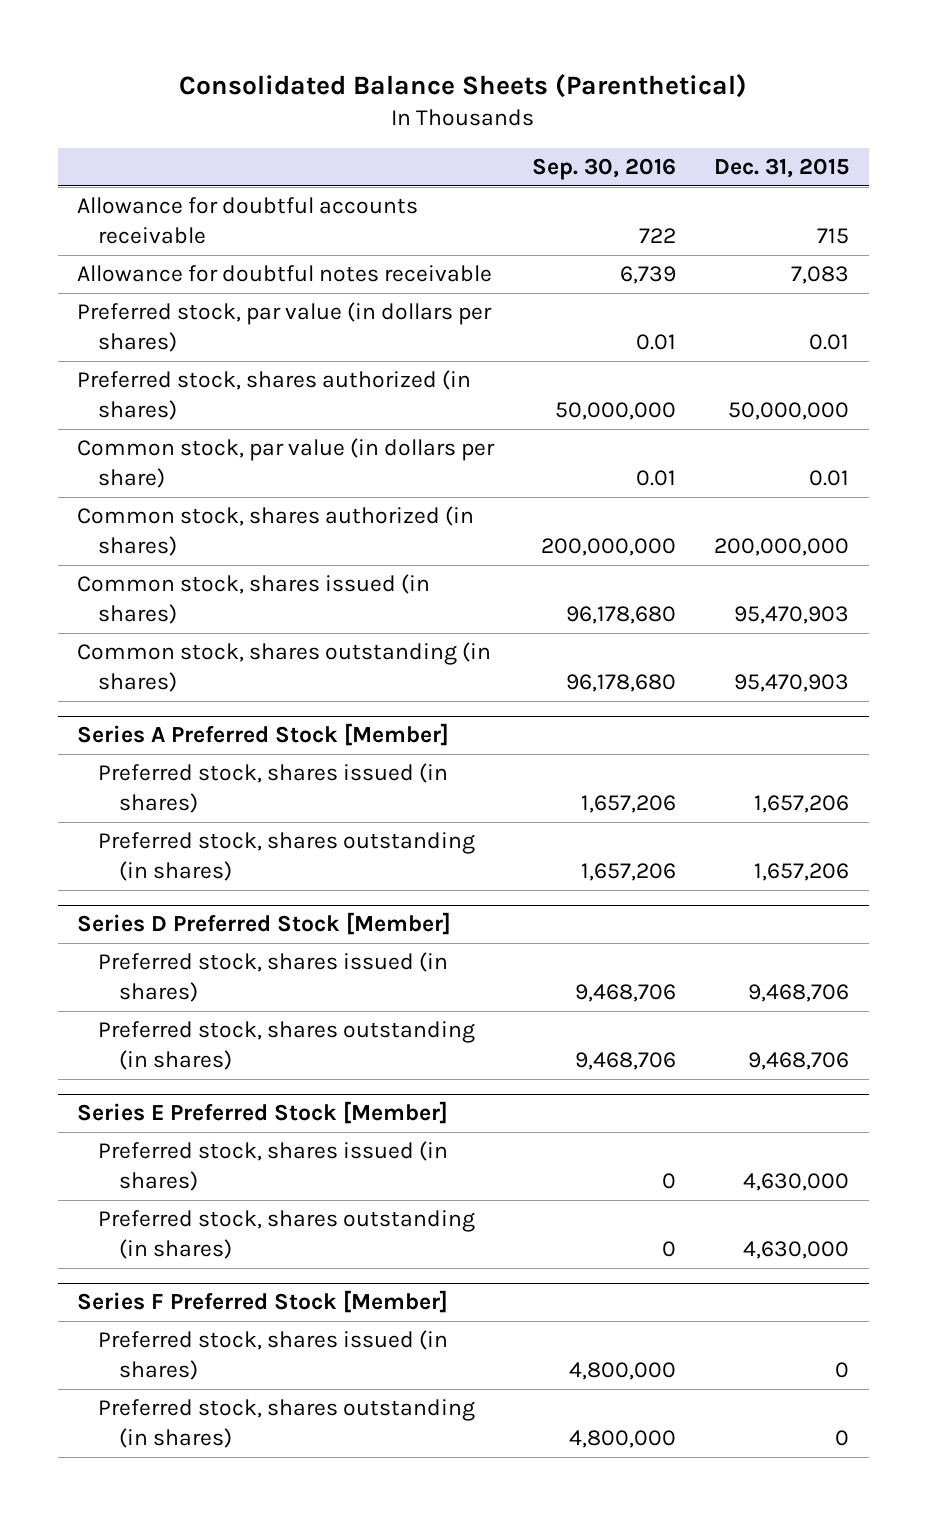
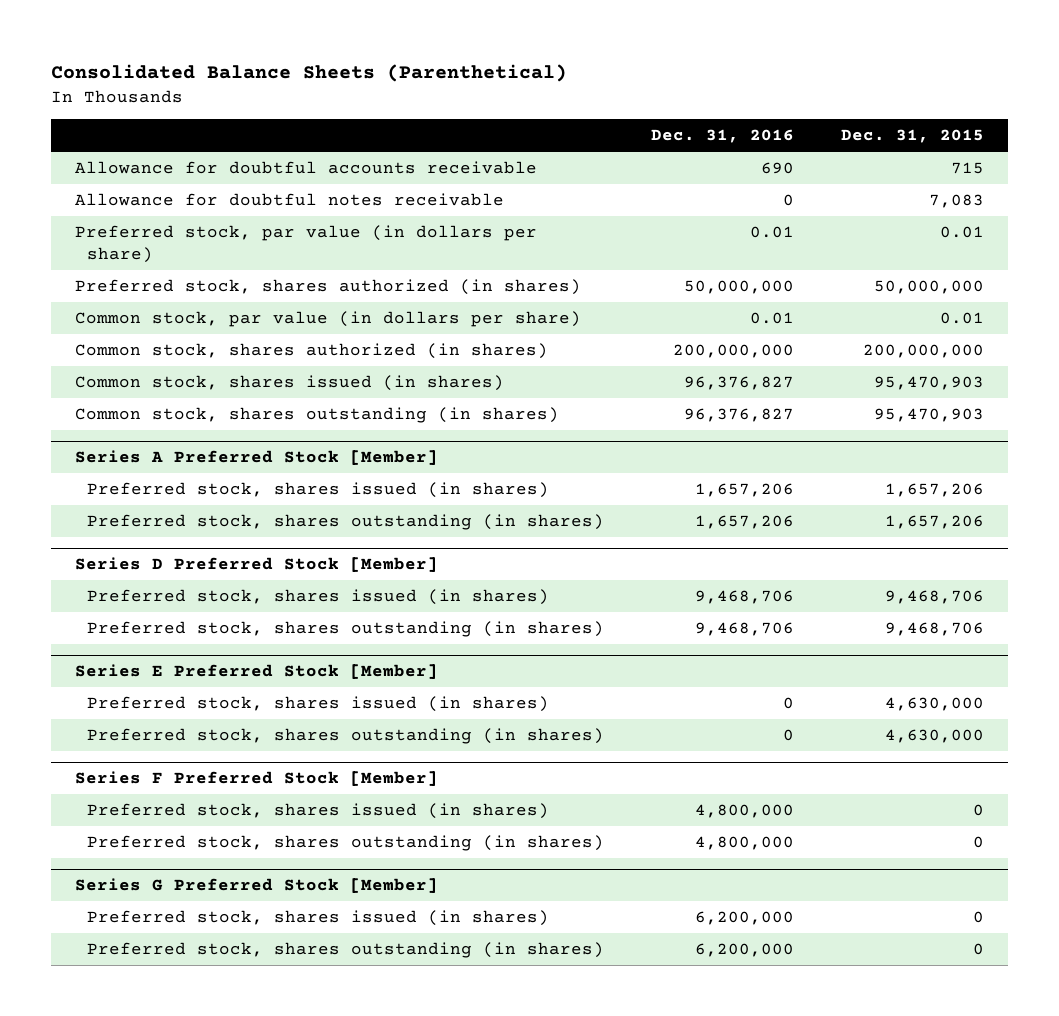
[532,158,677,181] Sep. 30, 2016 -> none
none -> [651,129,795,144] Dec. 31, 2016
[76,302,492,353] Preferred stock, par value (in dollars per shares) -> [74,225,537,264] Preferred stock, par value (in dollars per share)
none -> [74,878,438,894] Series G Preferred Stock [Member]
none -> [86,910,549,927] Preferred stock, shares issued (in shares)
none -> [86,942,604,959] Preferred stock, shares outstanding (in shares)

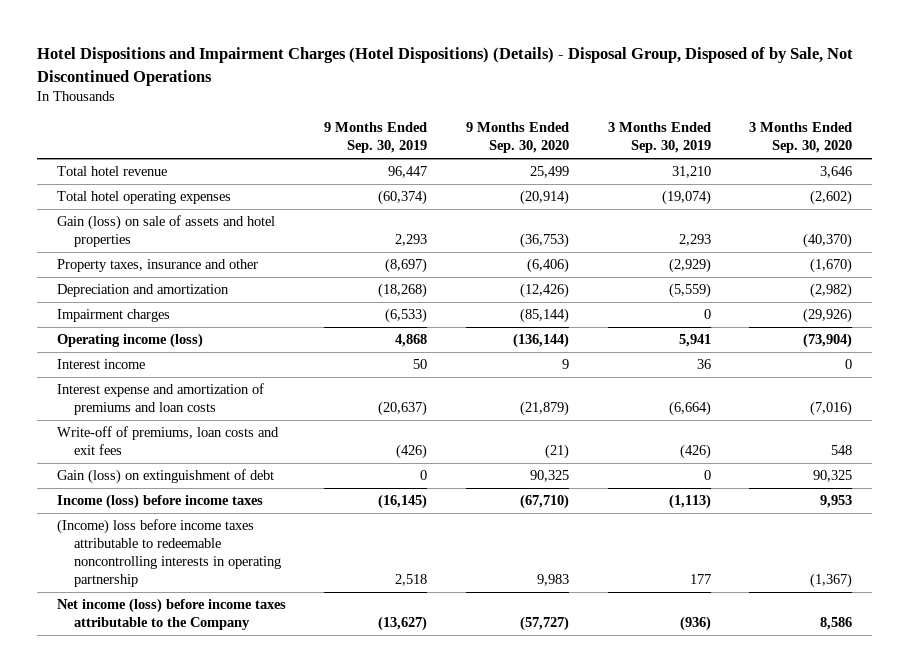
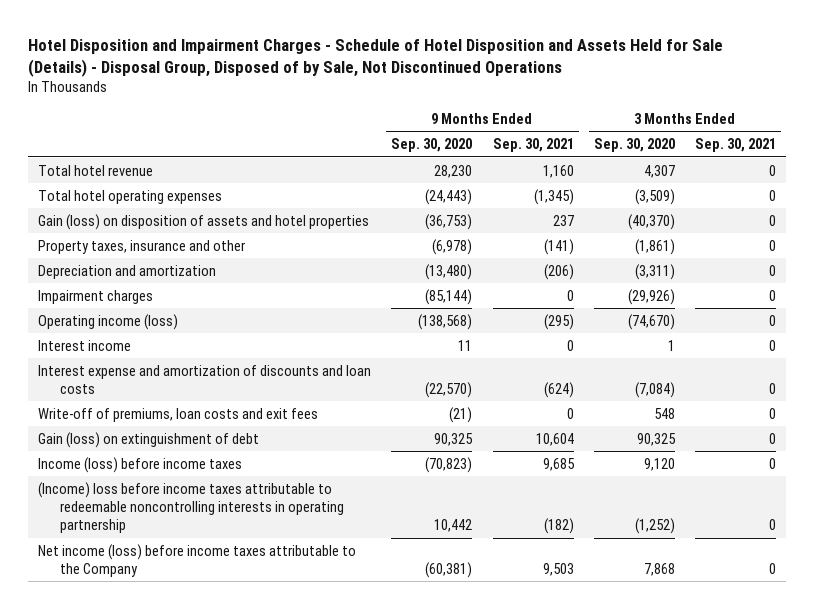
[37,47,854,86] Hotel Dispositions and Impairment Charges (Hotel Dispositions) (Details) - Disposal Group, Disposed of by Sale, Not Discontinued Operations -> [28,38,724,77] Hotel Disposition and Impairment Charges - Schedule of Hotel Disposition and Assets Held for Sale (Details) - Disposal Group, Disposed of by Sale, Not Discontinued Operations
[324,122,428,154] 9 Months Ended Sep. 30, 2019 -> none
[607,122,711,154] 3 Months Ended Sep. 30, 2019 -> none
none -> [492,138,574,153] Sep. 30, 2021
none -> [694,138,776,153] Sep. 30, 2021
[529,166,569,179] 25,499 -> [434,164,473,178] 28,230
[820,166,853,179] 3,646 -> [643,164,675,178] 4,307
[519,190,569,206] (20,914) -> [425,188,473,205] (24,443)
[810,190,853,206] (2,602) -> [634,188,675,205] (3,509)
[56,215,275,248] Gain (loss) on sale of assets and hotel properties -> [38,213,370,230] Gain (loss) on disposition of assets and hotel properties
[526,258,569,274] (6,406) -> [432,238,473,255] (6,978)
[810,258,853,274] (1,670) -> [634,238,675,255] (1,861)
[519,283,569,299] (12,426) -> [425,263,473,280] (13,480)
[810,283,853,299] (2,982) -> [634,263,675,280] (3,311)
[512,333,569,349] (136,144) -> [418,313,473,330] (138,568)
[803,333,853,349] (73,904) -> [627,313,675,330] (74,670)
[561,359,569,370] 9 -> [458,339,473,351] 11
[845,359,853,370] 0 -> [667,339,675,351] 1
[56,383,264,416] Interest expense and amortization of premiums and loan costs -> [38,364,372,394] Interest expense and amortization of discounts and loan costs
[519,401,569,417] (21,879) -> [425,381,473,398] (22,570)
[810,401,853,417] (7,016) -> [634,381,675,398] (7,084)
[519,494,569,510] (67,710) -> [425,456,473,473] (70,823)
[820,495,853,509] 9,953 -> [643,457,675,471] 9,120
[536,573,569,586] 9,983 -> [434,519,473,533] 10,442
[810,572,853,588] (1,367) -> [634,518,675,535] (1,252)
[519,616,569,632] (57,727) -> [425,561,473,578] (60,381)
[820,617,853,631] 8,586 -> [643,562,675,576] 7,868

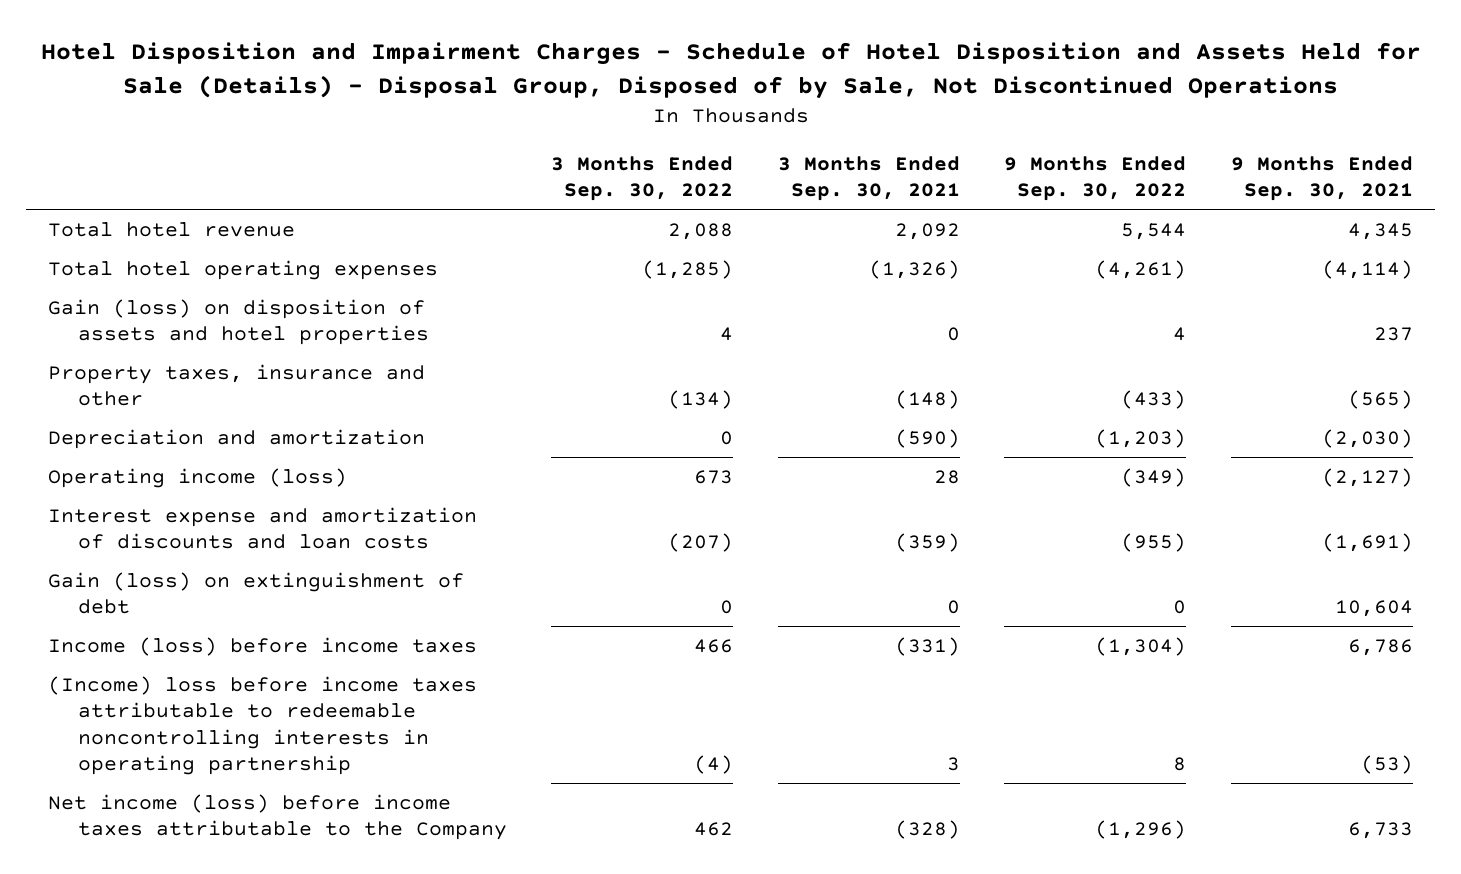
[391,138,473,153] Sep. 30, 2020 -> none
[593,138,675,153] Sep. 30, 2020 -> none
none -> [551,155,734,202] 3 Months Ended Sep. 30, 2022
none -> [1004,155,1187,202] 9 Months Ended Sep. 30, 2022
[542,164,574,178] 1,160 -> [1348,222,1414,240] 4,345
[768,164,776,176] 0 -> [894,222,960,240] 2,092
[533,188,574,205] (1,345) -> [1322,259,1414,279] (4,114)
[768,189,776,201] 0 -> [868,259,960,279] (1,326)
[38,289,154,304] Impairment charges -> none
[38,339,132,351] Interest income -> none
[38,407,319,422] Write-off of premiums, loan costs and exit fees -> none
[543,238,574,255] (141) -> [1348,390,1414,410] (565)
[768,239,776,251] 0 -> [894,390,960,410] (148)
[543,263,574,280] (206) -> [1322,428,1414,448] (2,030)
[768,264,776,276] 0 -> [894,428,960,448] (590)
[543,313,574,330] (295) -> [1322,467,1414,487] (2,127)
[768,314,776,326] 0 -> [933,469,960,484] 28
[543,381,574,398] (624) -> [1322,533,1414,553] (1,691)
[768,382,776,394] 0 -> [894,533,960,553] (359)
[542,457,575,471] 9,685 -> [1348,638,1414,656] 6,786
[768,457,776,469] 0 -> [894,636,960,656] (331)
[543,518,574,535] (182) -> [1361,755,1414,775] (53)
[768,519,776,531] 0 -> [946,757,960,772] 3
[542,562,574,576] 9,503 -> [1348,822,1414,840] 6,733
[768,562,776,574] 0 -> [894,820,960,840] (328)

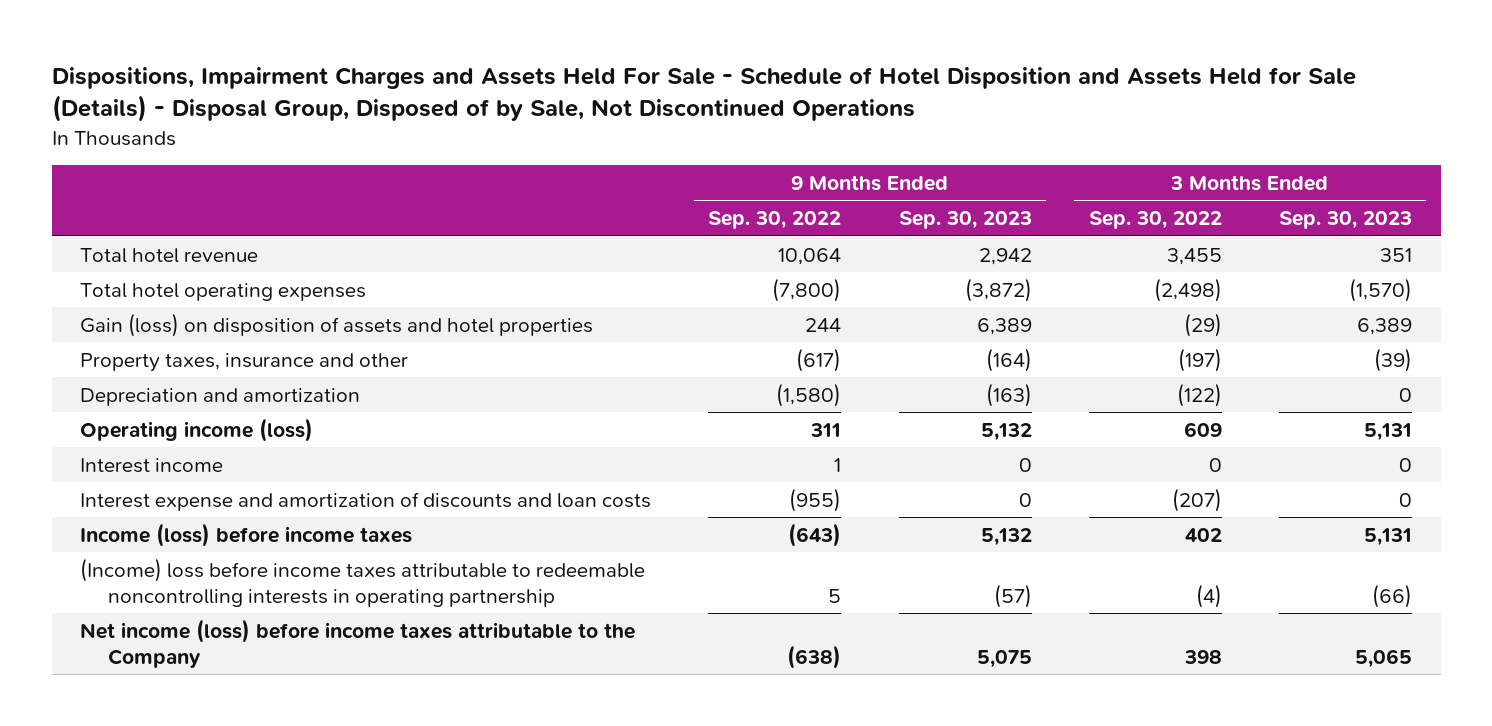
[40,42,1421,100] Hotel Disposition and Impairment Charges - Schedule of Hotel Disposition and Assets Held for Sale (Details) - Disposal Group, Disposed of by Sale, Not Discontinued Operations -> [51,66,1356,123] Dispositions, Impairment Charges and Assets Held For Sale - Schedule of Hotel Disposition and Assets Held for Sale (Details) - Disposal Group, Disposed of by Sale, Not Discontinued Operations
[777,155,960,202] 3 Months Ended Sep. 30, 2021 -> none
[1231,155,1414,202] 9 Months Ended Sep. 30, 2021 -> none
none -> [898,211,1032,230] Sep. 30, 2023
none -> [1279,211,1413,230] Sep. 30, 2023
[668,222,734,240] 2,088 -> [1166,247,1222,265] 3,455
[1121,222,1187,240] 5,544 -> [778,247,842,265] 10,064
[642,259,734,279] (1,285) -> [1153,277,1222,302] (2,498)
[1095,259,1187,279] (4,261) -> [772,277,842,302] (7,800)
[720,327,734,342] 4 -> [1183,312,1222,337] (29)
[1173,327,1187,342] 4 -> [805,317,842,332] 244
[668,390,734,410] (134) -> [1177,347,1222,372] (197)
[1121,390,1187,410] (433) -> [796,347,842,372] (617)
[720,430,734,445] 0 -> [1176,382,1222,407] (122)
[1095,428,1187,448] (1,203) -> [776,382,842,407] (1,580)
[694,469,734,484] 673 -> [1183,421,1222,437] 609
[1121,467,1187,487] (349) -> [810,422,842,437] 311
none -> [80,457,224,473] Interest income
[48,571,465,615] Gain (loss) on extinguishment of debt -> none
[694,638,734,653] 466 -> [1184,527,1222,542] 402
[1095,636,1187,656] (1,304) -> [788,522,842,547] (643)
[1173,757,1187,772] 8 -> [828,588,842,603] 5
[694,822,734,837] 462 -> [1183,649,1222,664] 398
[1095,820,1187,840] (1,296) -> [787,644,842,669] (638)

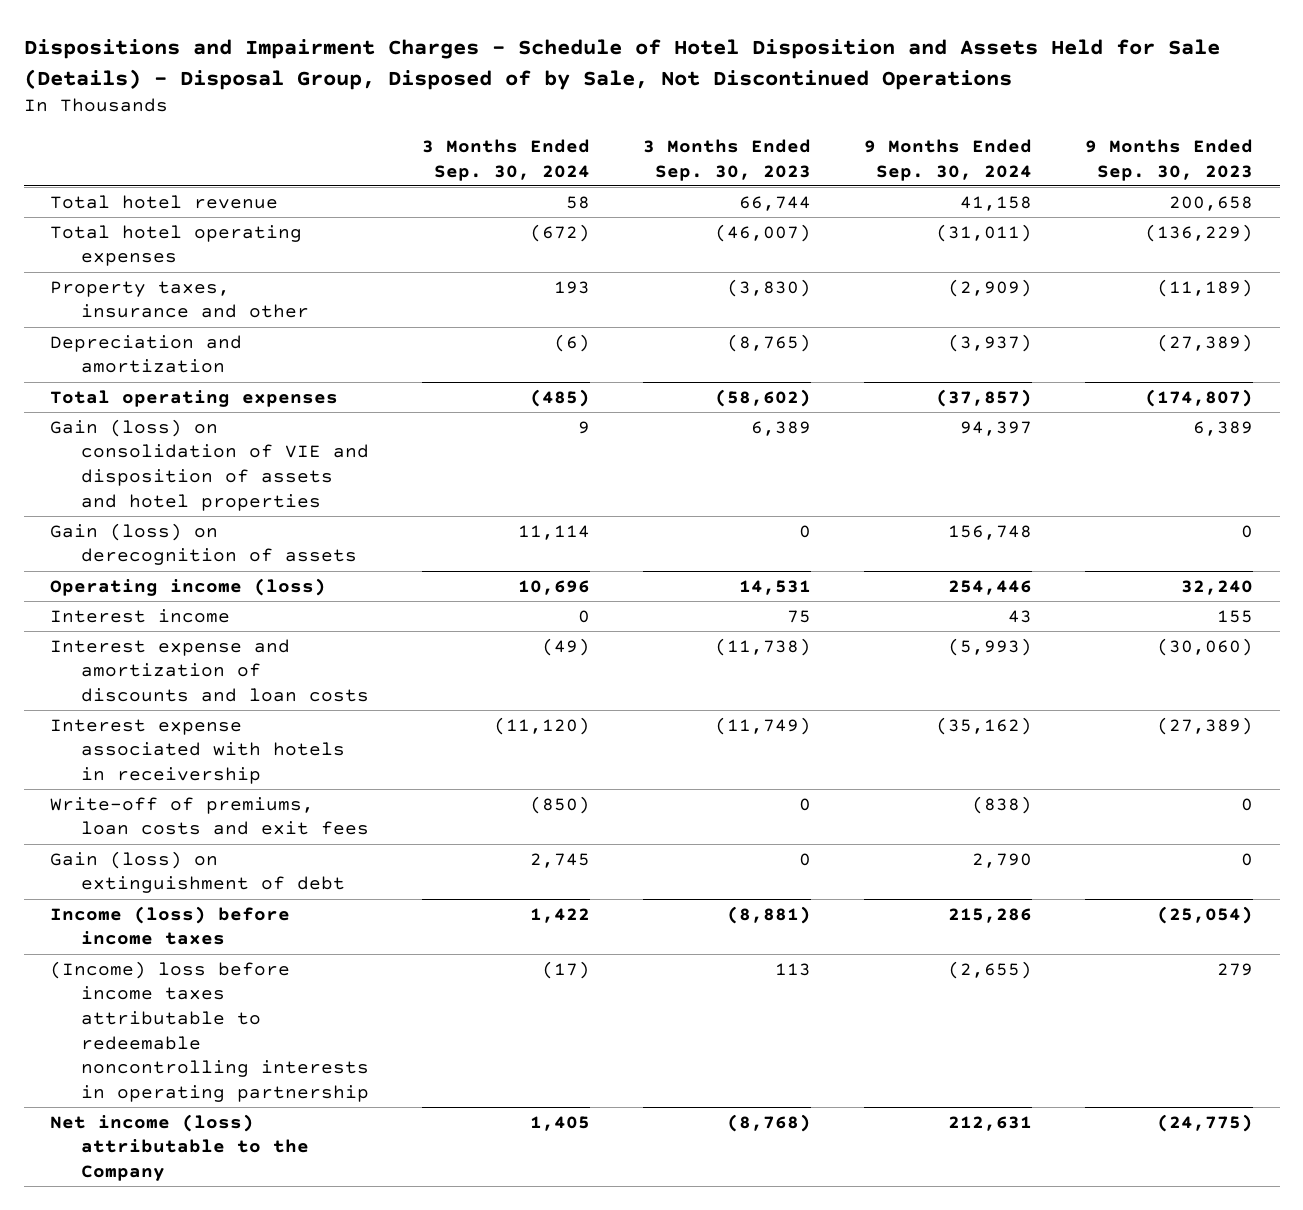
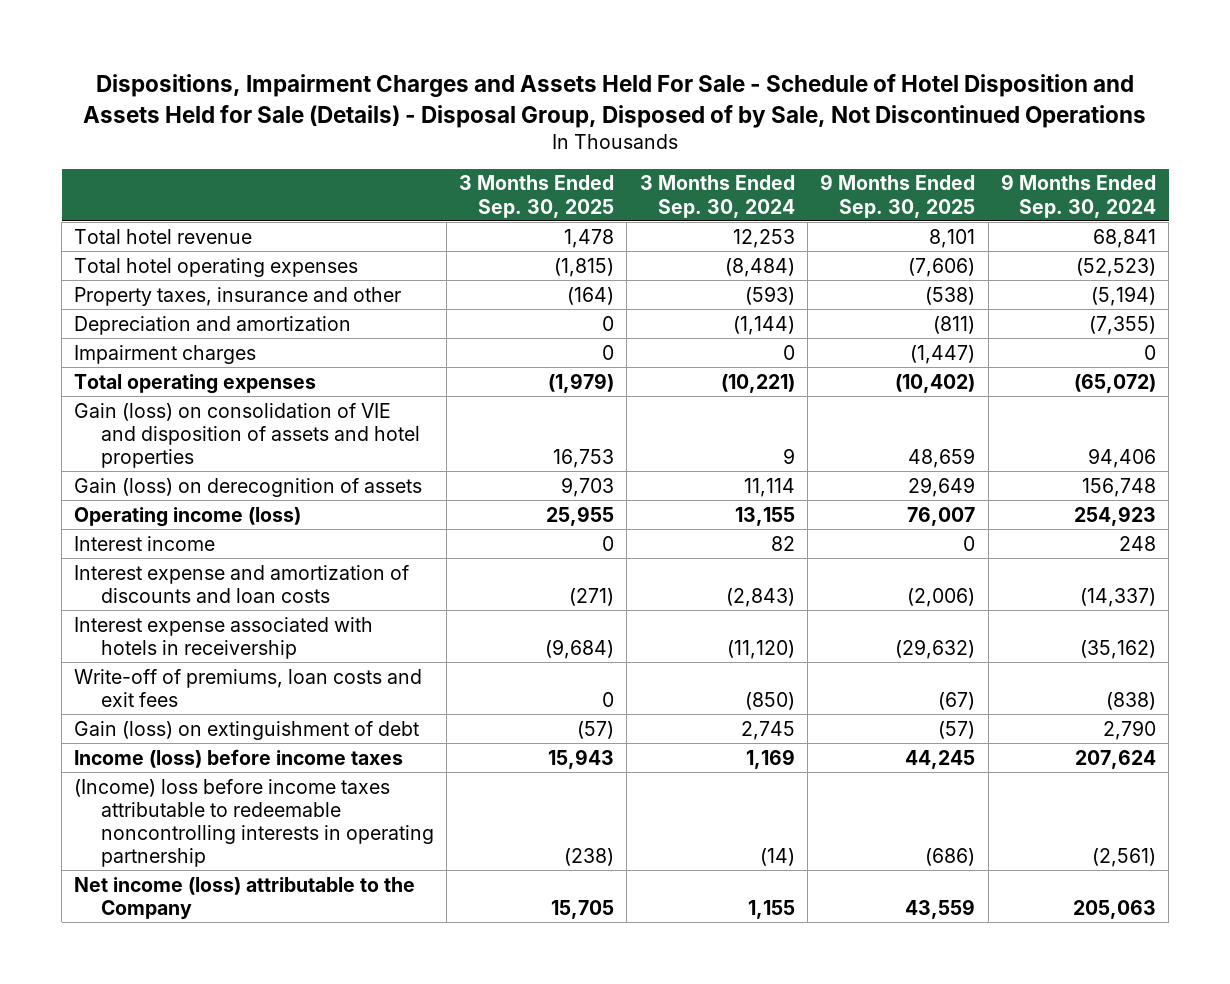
[23,39,1220,90] Dispositions and Impairment Charges - Schedule of Hotel Disposition and Assets Held for Sale (Details) - Disposal Group, Disposed of by Sale, Not Discontinued Operations -> [83,74,1147,128] Dispositions, Impairment Charges and Assets Held For Sale - Schedule of Hotel Disposition and Assets Held for Sale (Details) - Disposal Group, Disposed of by Sale, Not Discontinued Operations
[643,138,812,181] 3 Months Ended Sep. 30, 2023 -> none
[1085,138,1254,181] 9 Months Ended Sep. 30, 2023 -> none
none -> [459,175,615,218] 3 Months Ended Sep. 30, 2025
none -> [820,174,976,218] 9 Months Ended Sep. 30, 2025
[566,195,591,209] 58 -> [732,228,795,248] 12,253
[960,195,1033,211] 41,158 -> [1092,228,1156,248] 68,841
[530,223,591,242] (672) -> [724,257,795,277] (8,484)
[936,223,1033,242] (31,011) -> [1075,257,1156,277] (52,523)
[554,280,591,294] 193 -> [744,285,795,305] (593)
[948,278,1033,297] (2,909) -> [1090,285,1156,306] (5,194)
[554,333,591,352] (6) -> [732,315,795,335] (1,144)
[948,333,1033,352] (3,937) -> [1088,315,1156,335] (7,355)
none -> [74,344,257,364] Impairment charges
[530,388,591,407] (485) -> [720,373,795,393] (10,221)
[936,388,1033,407] (37,857) -> [1073,373,1156,393] (65,072)
[960,420,1033,436] 94,397 -> [1087,447,1156,468] 94,406
[518,579,591,595] 10,696 -> [734,506,795,526] 13,155
[948,579,1033,595] 254,446 -> [1073,505,1156,526] 254,923
[578,609,591,623] 0 -> [770,535,795,551] 82
[1008,609,1033,623] 43 -> [1118,535,1156,551] 248
[542,637,591,656] (49) -> [725,587,795,607] (2,843)
[948,637,1033,656] (5,993) -> [1079,587,1156,607] (14,337)
[530,907,591,923] 1,422 -> [745,748,795,769] 1,169
[948,907,1033,923] 215,286 -> [1074,749,1156,769] 207,624
[542,960,591,979] (17) -> [759,848,795,867] (14)
[948,960,1033,979] (2,655) -> [1091,848,1156,868] (2,561)
[530,1115,591,1131] 1,405 -> [747,899,795,919] 1,155
[948,1115,1033,1131] 212,631 -> [1072,899,1156,919] 205,063

